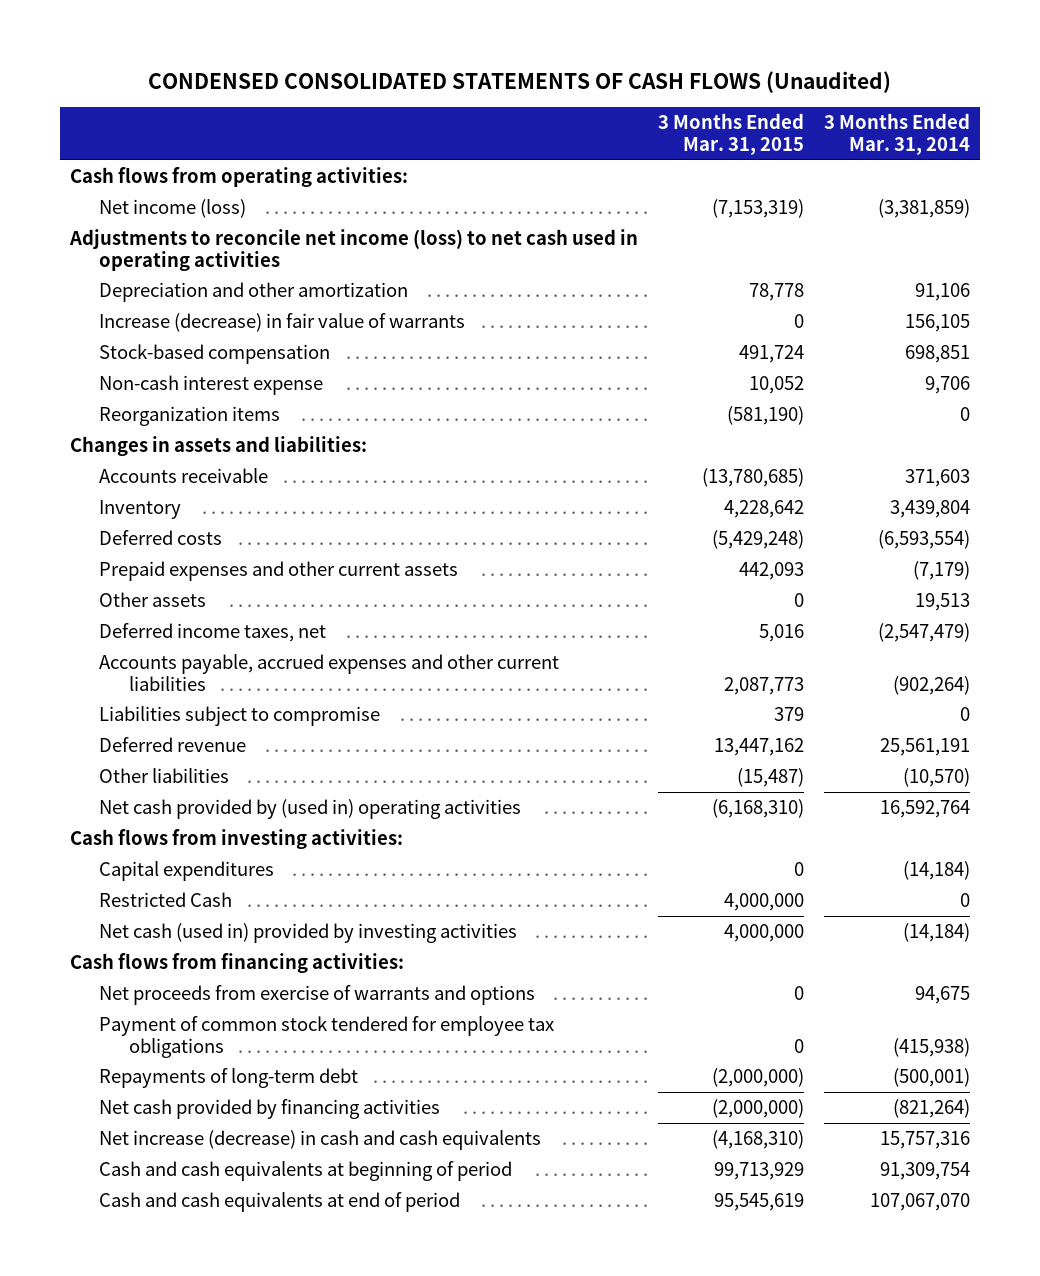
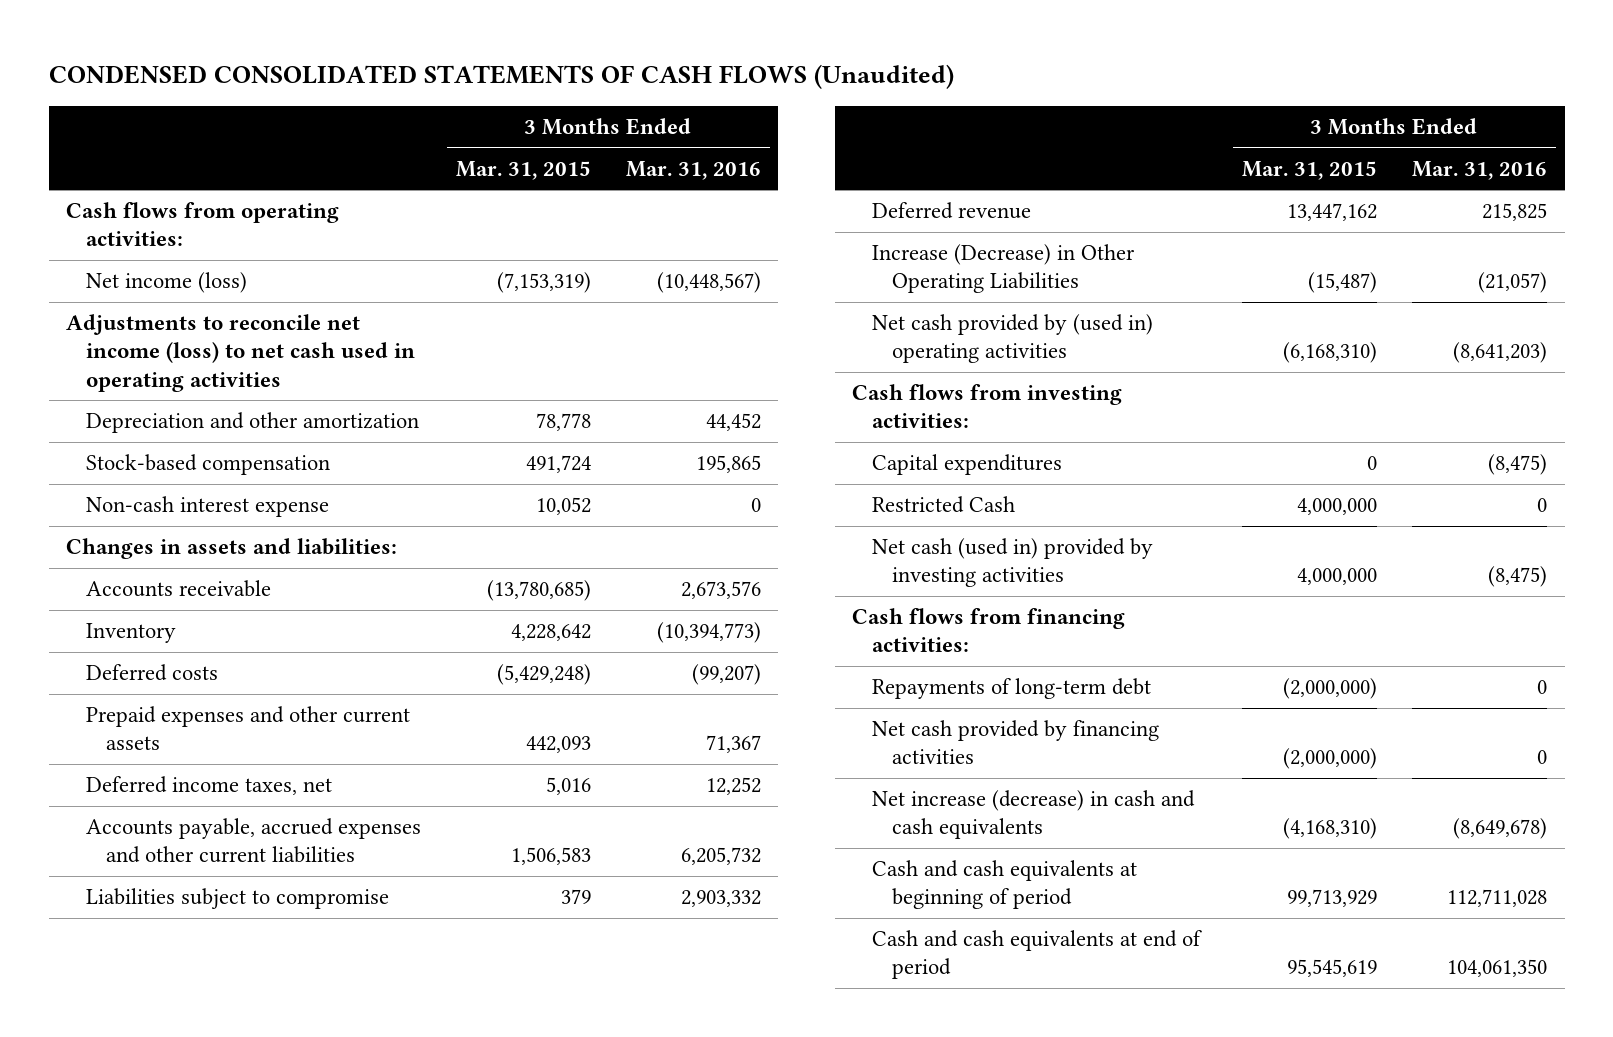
[824,113,971,155] 3 Months Ended Mar. 31, 2014 -> none
none -> [625,160,761,180] Mar. 31, 2016
[99,313,466,333] Increase (decrease) in fair value of warrants -> none
[99,406,281,427] Reorganization items -> none
[99,592,207,608] Other assets -> none
[724,676,805,695] 2,087,773 -> [510,847,591,866] 1,506,583
[99,768,230,784] Other liabilities -> [871,244,1135,294] Increase (Decrease) in Other Operating Liabilities
[99,985,536,1006] Net proceeds from exercise of warrants and options -> none
[99,1016,555,1058] Payment of common stock tendered for employee tax obligations -> none

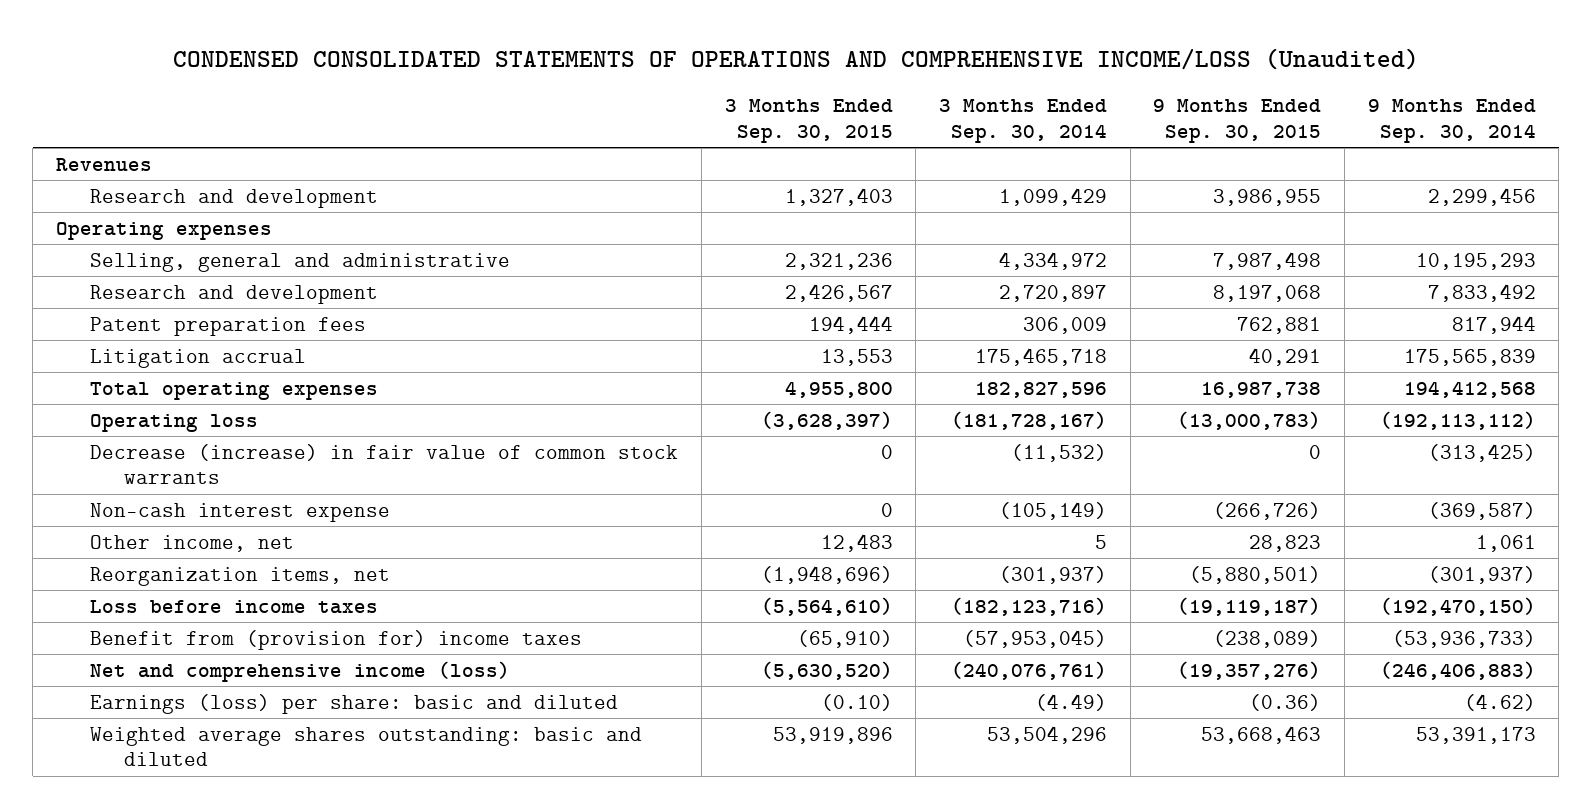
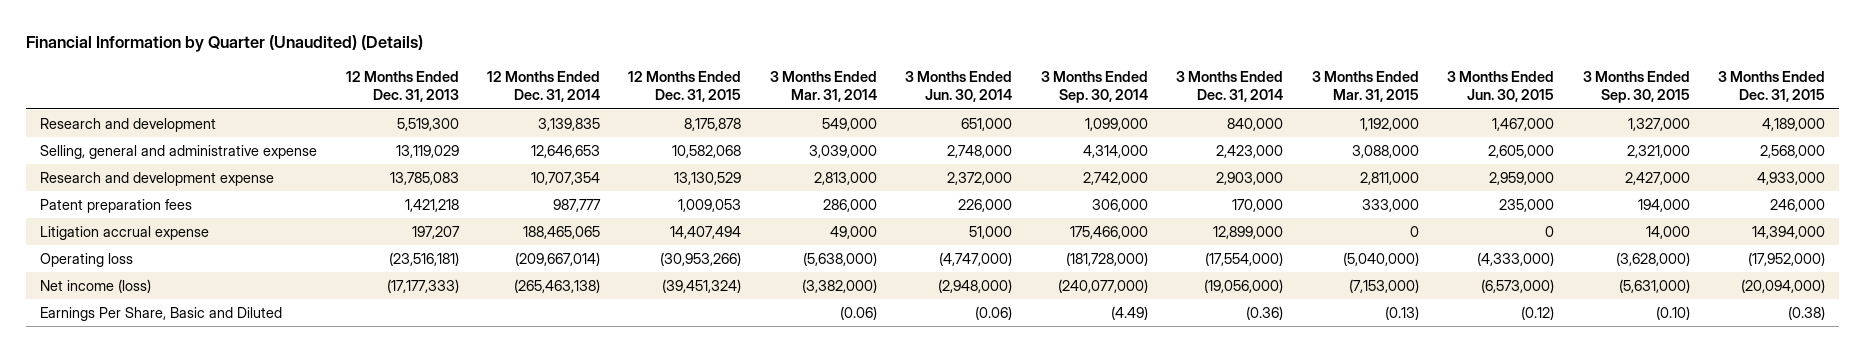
[172,48,1419,71] CONDENSED CONSOLIDATED STATEMENTS OF OPERATIONS AND COMPREHENSIVE INCOME/LOSS (Unaudited) -> [25,35,423,53] Financial Information by Quarter (Unaudited) (Details)
[1153,98,1322,143] 9 Months Ended Sep. 30, 2015 -> none
[1367,98,1536,143] 9 Months Ended Sep. 30, 2014 -> none
none -> [345,70,459,103] 12 Months Ended Dec. 31, 2013
none -> [487,70,601,103] 12 Months Ended Dec. 31, 2014
none -> [628,70,742,103] 12 Months Ended Dec. 31, 2015
none -> [769,70,877,103] 3 Months Ended Mar. 31, 2014
none -> [905,70,1013,103] 3 Months Ended Jun. 30, 2014
none -> [1176,70,1284,103] 3 Months Ended Dec. 31, 2014
none -> [1311,70,1419,103] 3 Months Ended Mar. 31, 2015
none -> [1447,70,1555,103] 3 Months Ended Jun. 30, 2015
none -> [1717,70,1825,103] 3 Months Ended Dec. 31, 2015
[56,157,153,171] Revenues -> none
[56,221,273,240] Operating expenses -> none
[90,381,379,400] Total operating expenses -> none
[90,443,679,485] Decrease (increase) in fair value of common stock warrants -> none
[90,502,391,522] Non-cash interest expense -> none
[90,534,295,552] Other income, net -> none
[90,566,391,586] Reorganization items, net -> none
[90,599,379,614] Loss before income taxes -> none
[90,629,583,650] Benefit from (provision for) income taxes -> none
[90,726,643,767] Weighted average shares outstanding: basic and diluted -> none
[784,187,893,206] 1,327,403 -> [1627,117,1690,131] 1,327,000
[998,187,1107,206] 1,099,429 -> [1084,117,1148,131] 1,099,000
[90,252,511,272] Selling, general and administrative -> [40,144,318,159] Selling, general and administrative expense
[784,252,893,270] 2,321,236 -> [1626,144,1690,158] 2,321,000
[998,251,1107,270] 4,334,972 -> [1082,144,1148,158] 4,314,000
[90,284,379,304] Research and development -> [40,171,275,186] Research and development expense
[784,283,893,302] 2,426,567 -> [1624,171,1690,185] 2,427,000
[998,284,1107,302] 2,720,897 -> [1082,171,1148,185] 2,742,000
[808,315,893,334] 194,444 -> [1637,198,1690,212] 194,000
[1022,316,1107,334] 306,009 -> [1091,198,1148,212] 306,000
[90,348,307,368] Litigation accrual -> [40,225,210,240] Litigation accrual expense
[820,348,893,366] 13,553 -> [1645,225,1690,239] 14,000
[974,347,1107,366] 175,465,718 -> [1069,225,1148,239] 175,466,000
[760,410,893,430] (3,628,397) -> [1615,251,1690,266] (3,628,000)
[950,410,1107,430] (181,728,167) -> [1065,251,1148,266] (181,728,000)
[90,660,511,682] Net and comprehensive income (loss) -> [40,278,152,293] Net income (loss)
[760,660,893,680] (5,630,520) -> [1618,278,1690,293] (5,631,000)
[950,660,1107,680] (240,076,761) -> [1057,278,1148,293] (240,077,000)
[90,693,619,714] Earnings (loss) per share: basic and diluted -> [40,306,283,321] Earnings Per Share, Basic and Diluted

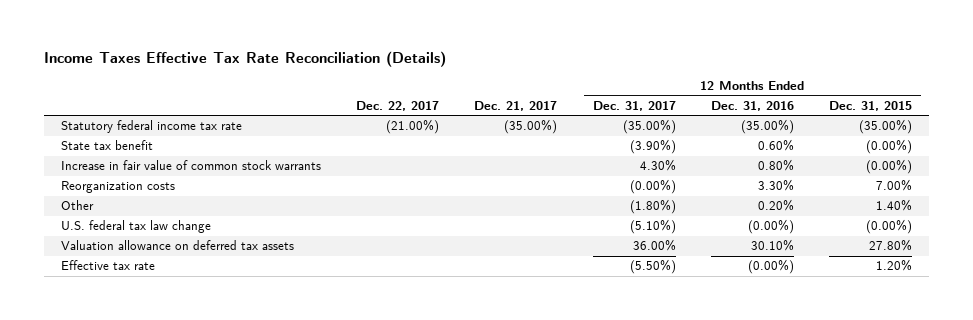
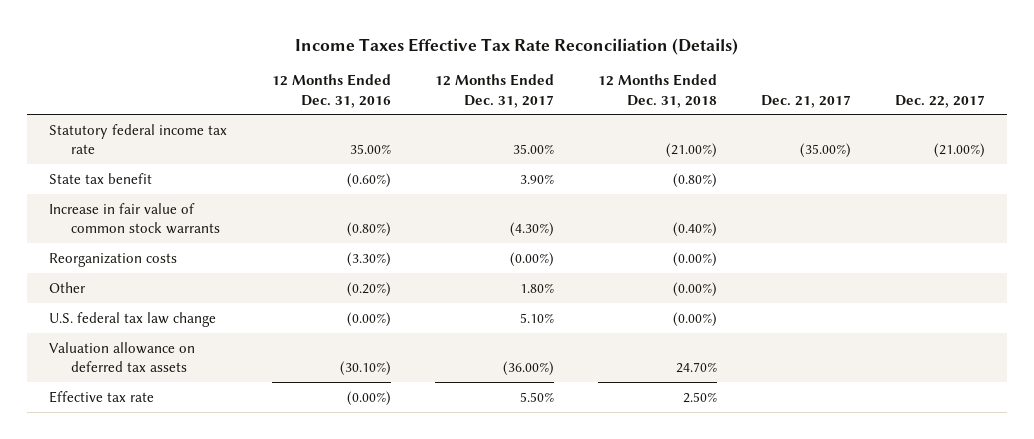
[828,100,912,111] Dec. 31, 2015 -> none
none -> [597,74,717,108] 12 Months Ended Dec. 31, 2018
[622,119,676,135] (35.00%) -> [512,143,554,154] 35.00%
[740,119,794,135] (35.00%) -> [349,143,391,154] 35.00%
[629,139,676,155] (3.90%) -> [519,173,554,184] 3.90%
[757,139,794,152] 0.60% -> [346,172,391,188] (0.60%)
[639,159,676,172] 4.30% -> [509,221,554,237] (4.30%)
[757,159,794,172] 0.80% -> [346,221,391,237] (0.80%)
[757,179,794,192] 3.30% -> [346,251,391,267] (3.30%)
[629,199,676,215] (1.80%) -> [519,282,554,293] 1.80%
[757,199,794,212] 0.20% -> [346,281,391,297] (0.20%)
[629,219,676,235] (5.10%) -> [519,312,554,323] 5.10%
[632,239,676,252] 36.00% -> [502,360,554,376] (36.00%)
[750,239,794,252] 30.10% -> [339,360,391,376] (30.10%)
[629,259,676,275] (5.50%) -> [519,391,554,402] 5.50%

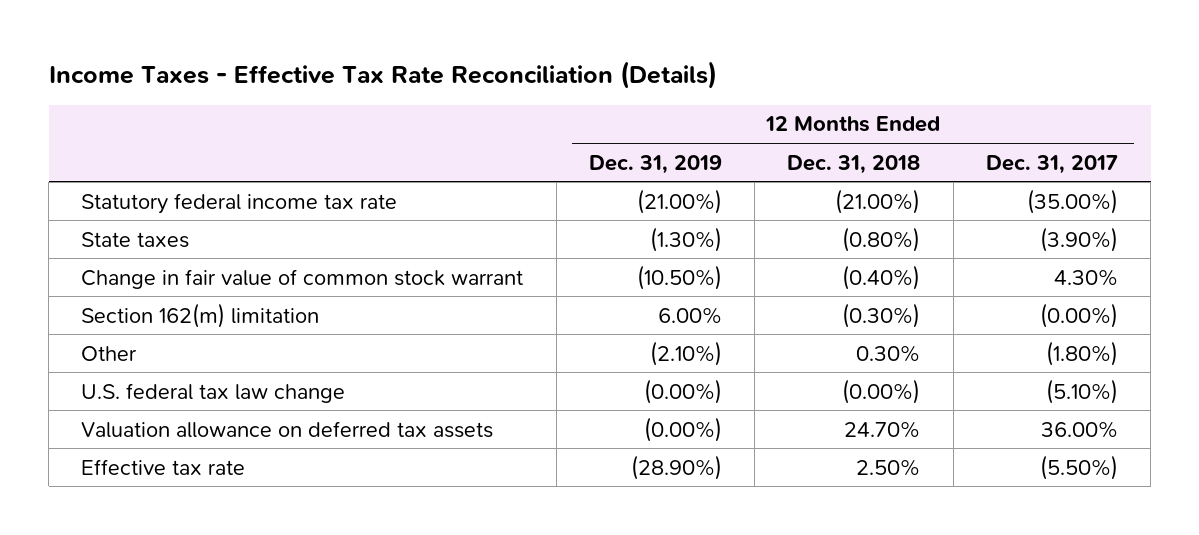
[295,37,739,55] Income Taxes Effective Tax Rate Reconciliation (Details) -> [48,60,717,89] Income Taxes - Effective Tax Rate Reconciliation (Details)
[271,74,391,108] 12 Months Ended Dec. 31, 2016 -> none
[760,94,851,108] Dec. 21, 2017 -> none
[895,94,986,108] Dec. 22, 2017 -> none
none -> [588,154,722,174] Dec. 31, 2019
[49,252,178,267] Reorganization costs -> none
[512,143,554,154] 35.00% -> [1026,188,1118,214] (35.00%)
[49,172,153,184] State tax benefit -> [81,231,190,248] State taxes
[519,173,554,184] 3.90% -> [1039,226,1118,252] (3.90%)
[49,202,221,234] Increase in fair value of common stock warrants -> [81,268,524,289] Change in fair value of common stock warrant
[509,221,554,237] (4.30%) -> [1053,268,1118,286] 4.30%
none -> [81,302,320,328] Section 162(m) limitation
[519,282,554,293] 1.80% -> [1045,340,1118,366] (1.80%)
[672,281,717,297] (0.00%) -> [856,344,921,362] 0.30%
[519,312,554,323] 5.10% -> [1045,378,1118,404] (5.10%)
[502,360,554,376] (36.00%) -> [1040,420,1118,438] 36.00%
[519,391,554,402] 5.50% -> [1039,454,1118,480] (5.50%)

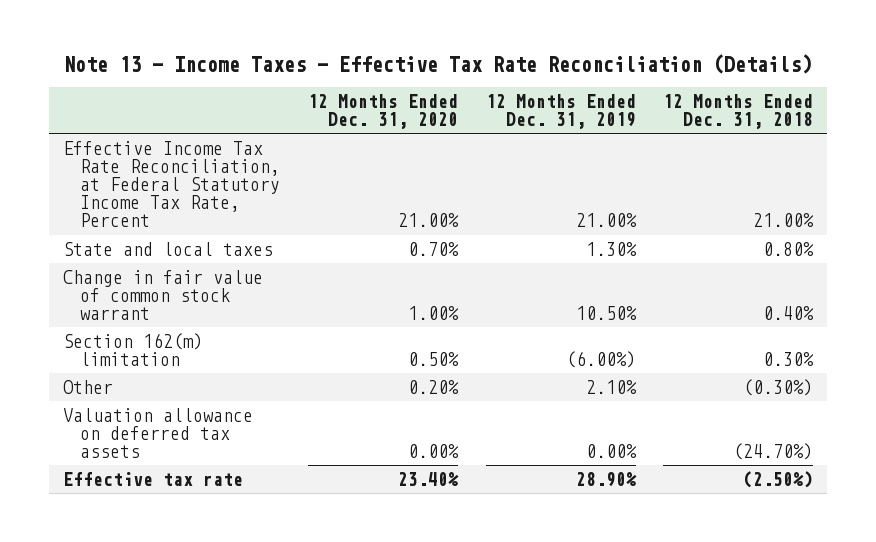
[48,60,717,89] Income Taxes - Effective Tax Rate Reconciliation (Details) -> [64,54,813,75] Note 13 - Income Taxes - Effective Tax Rate Reconciliation (Details)
[985,154,1118,174] Dec. 31, 2017 -> none
none -> [307,93,458,129] 12 Months Ended Dec. 31, 2020
[81,382,346,403] U.S. federal tax law change -> none
[81,192,398,214] Statutory federal income tax rate -> [63,140,281,228] Effective Income Tax Rate Reconciliation, at Federal Statutory Income Tax Rate, Percent
[636,188,722,214] (21.00%) -> [575,213,637,228] 21.00%
[835,188,921,214] (21.00%) -> [753,213,815,228] 21.00%
[81,231,190,248] State taxes -> [63,241,274,256] State and local taxes
[649,226,722,252] (1.30%) -> [585,241,637,256] 1.30%
[842,226,921,252] (0.80%) -> [763,241,815,256] 0.80%
[636,264,722,290] (10.50%) -> [575,305,637,320] 10.50%
[842,264,921,290] (0.40%) -> [763,305,815,320] 0.40%
[657,306,722,324] 6.00% -> [565,350,636,368] (6.00%)
[842,302,921,328] (0.30%) -> [763,351,815,366] 0.30%
[649,340,722,366] (2.10%) -> [585,379,637,394] 2.10%
[856,344,921,362] 0.30% -> [743,378,814,396] (0.30%)
[643,416,722,442] (0.00%) -> [585,443,637,458] 0.00%
[844,420,921,438] 24.70% -> [733,442,814,460] (24.70%)
[630,454,722,480] (28.90%) -> [575,471,637,487] 28.90%
[856,458,921,476] 2.50% -> [743,470,814,488] (2.50%)

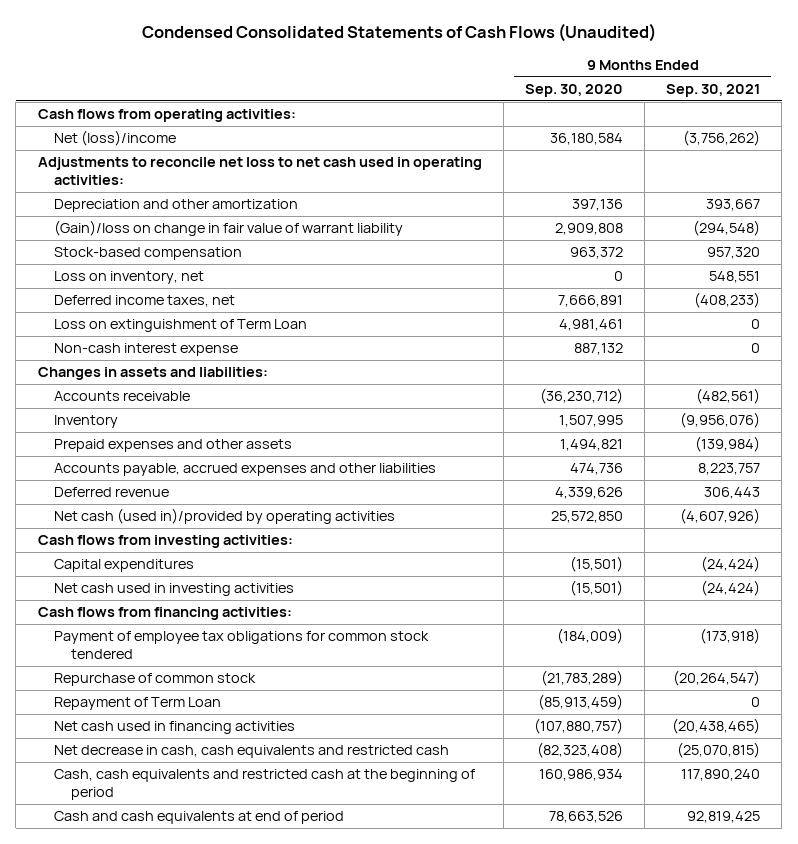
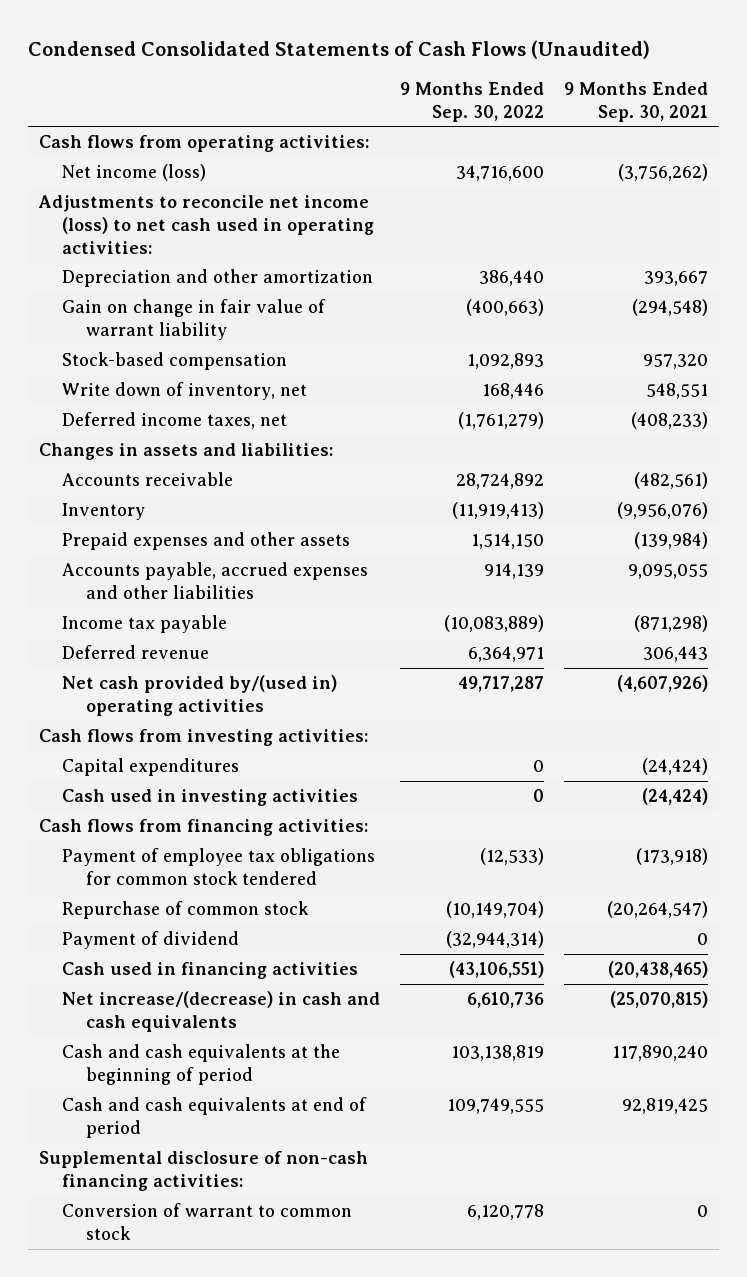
[524,83,623,97] Sep. 30, 2020 -> none
none -> [400,81,545,122] 9 Months Ended Sep. 30, 2022
[54,130,177,147] Net (loss)/income -> [62,164,207,182] Net income (loss)
[37,157,482,185] Adjustments to reconcile net loss to net cash used in operating activities: -> [37,195,375,254] Adjustments to reconcile net income (loss) to net cash used in operating activities:
[54,220,404,237] (Gain)/loss on change in fair value of warrant liability -> [62,299,327,340] Gain on change in fair value of warrant liability
[54,271,205,285] Loss on inventory, net -> [62,382,308,401] Write down of inventory, net
[54,319,308,333] Loss on extinguishment of Term Loan -> none
[54,343,239,357] Non-cash interest expense -> none
[698,463,761,476] 8,223,757 -> [628,564,709,580] 9,095,055
none -> [62,615,228,634] Income tax payable
[54,508,396,525] Net cash (used in)/provided by operating activities -> [62,675,338,716] Net cash provided by/(used in) operating activities
[54,583,295,597] Net cash used in investing activities -> [62,789,359,807] Cash used in investing activities
[54,697,222,711] Repayment of Term Loan -> none
none -> [62,931,240,950] Payment of dividend
[54,721,296,735] Net cash used in financing activities -> [62,962,359,980] Cash used in financing activities
[54,745,450,759] Net decrease in cash, cash equivalents and restricted cash -> [62,991,381,1032] Net increase/(decrease) in cash and cash equivalents
[54,769,476,800] Cash, cash equivalents and restricted cash at the beginning of period -> [62,1044,341,1085] Cash and cash equivalents at the beginning of period
none -> [38,1151,368,1191] Supplemental disclosure of non-cash financing activities:
none -> [62,1203,353,1240] Conversion of warrant to common stock

